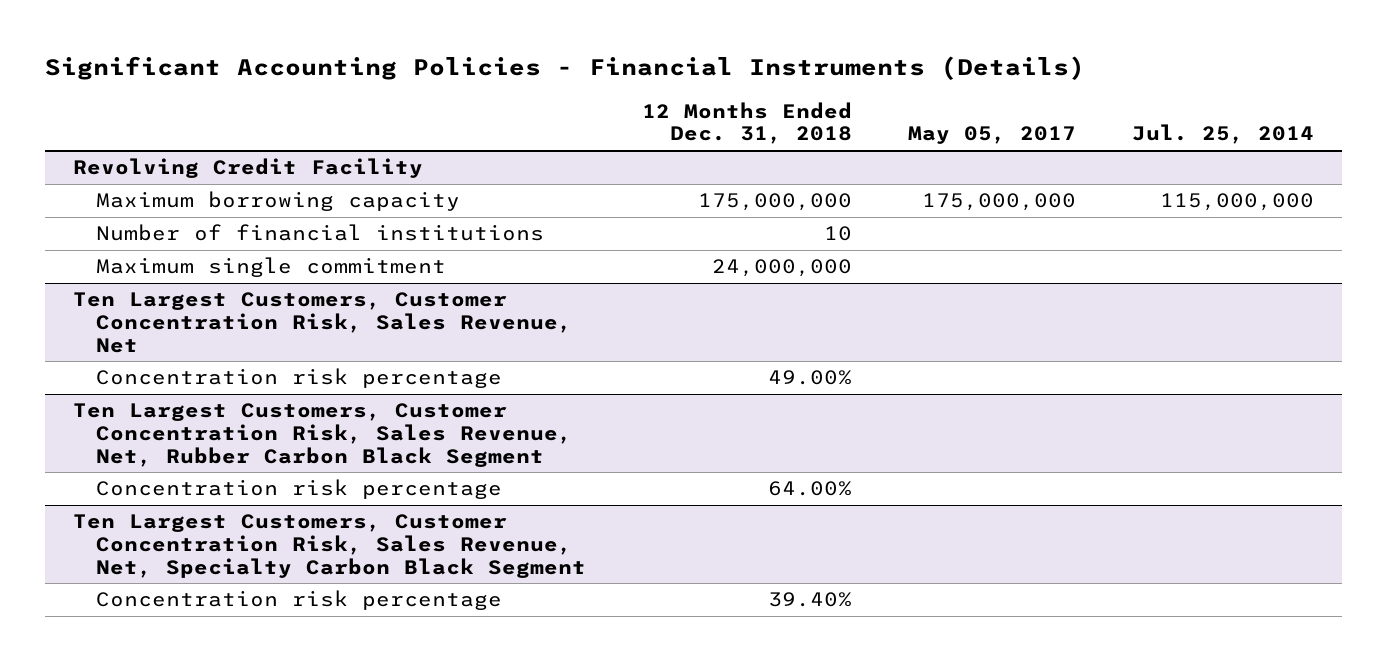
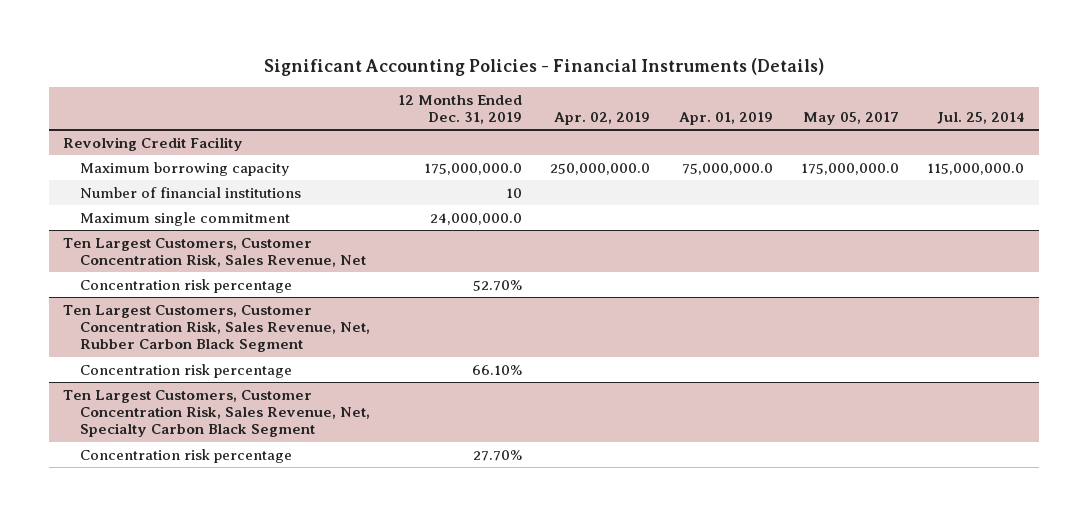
[642,101,853,145] 12 Months Ended Dec. 31, 2018 -> none
none -> [398,94,523,125] 12 Months Ended Dec. 31, 2019
none -> [554,112,651,126] Apr. 02, 2019
none -> [678,112,773,126] Apr. 01, 2019
[922,193,1077,212] 175,000,000 -> [801,162,900,175] 175,000,000.0
[1159,193,1314,212] 115,000,000 -> [927,162,1025,175] 115,000,000.0

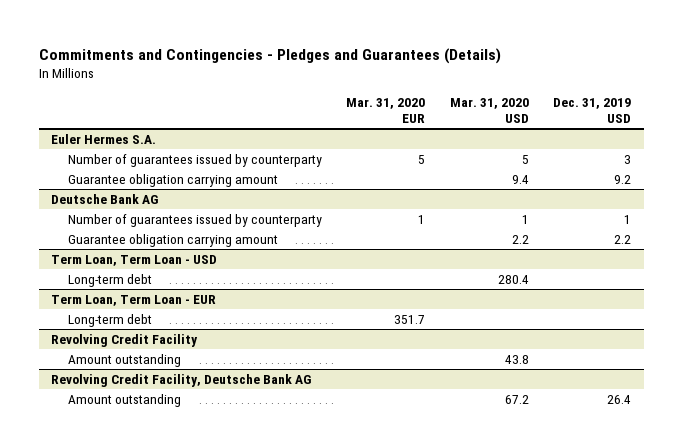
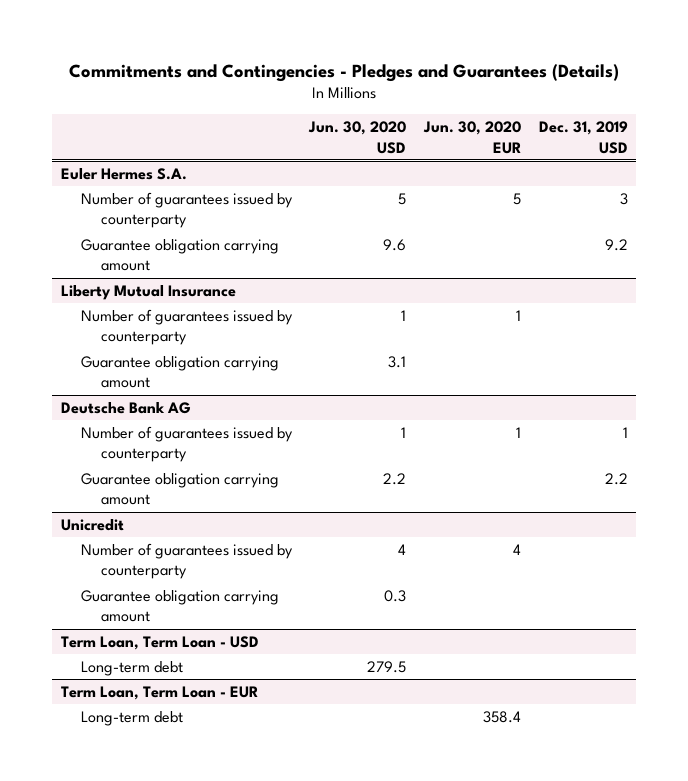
[346,97,426,123] Mar. 31, 2020 EUR -> none
[449,97,529,123] Mar. 31, 2020 USD -> none
none -> [308,121,407,154] Jun. 30, 2020 USD
none -> [423,121,522,154] Jun. 30, 2020 EUR
none -> [60,284,236,300] Liberty Mutual Insurance
none -> [80,308,293,346] Number of guarantees issued by counterparty
none -> [80,355,279,389] Guarantee obligation carrying amount
none -> [60,518,124,531] Unicredit
none -> [80,542,293,580] Number of guarantees issued by counterparty
none -> [80,589,279,623] Guarantee obligation carrying amount
[51,334,199,348] Revolving Credit Facility -> none
[67,354,181,368] Amount outstanding -> none
[51,374,312,388] Revolving Credit Facility, Deutsche Bank AG -> none
[67,394,181,408] Amount outstanding -> none

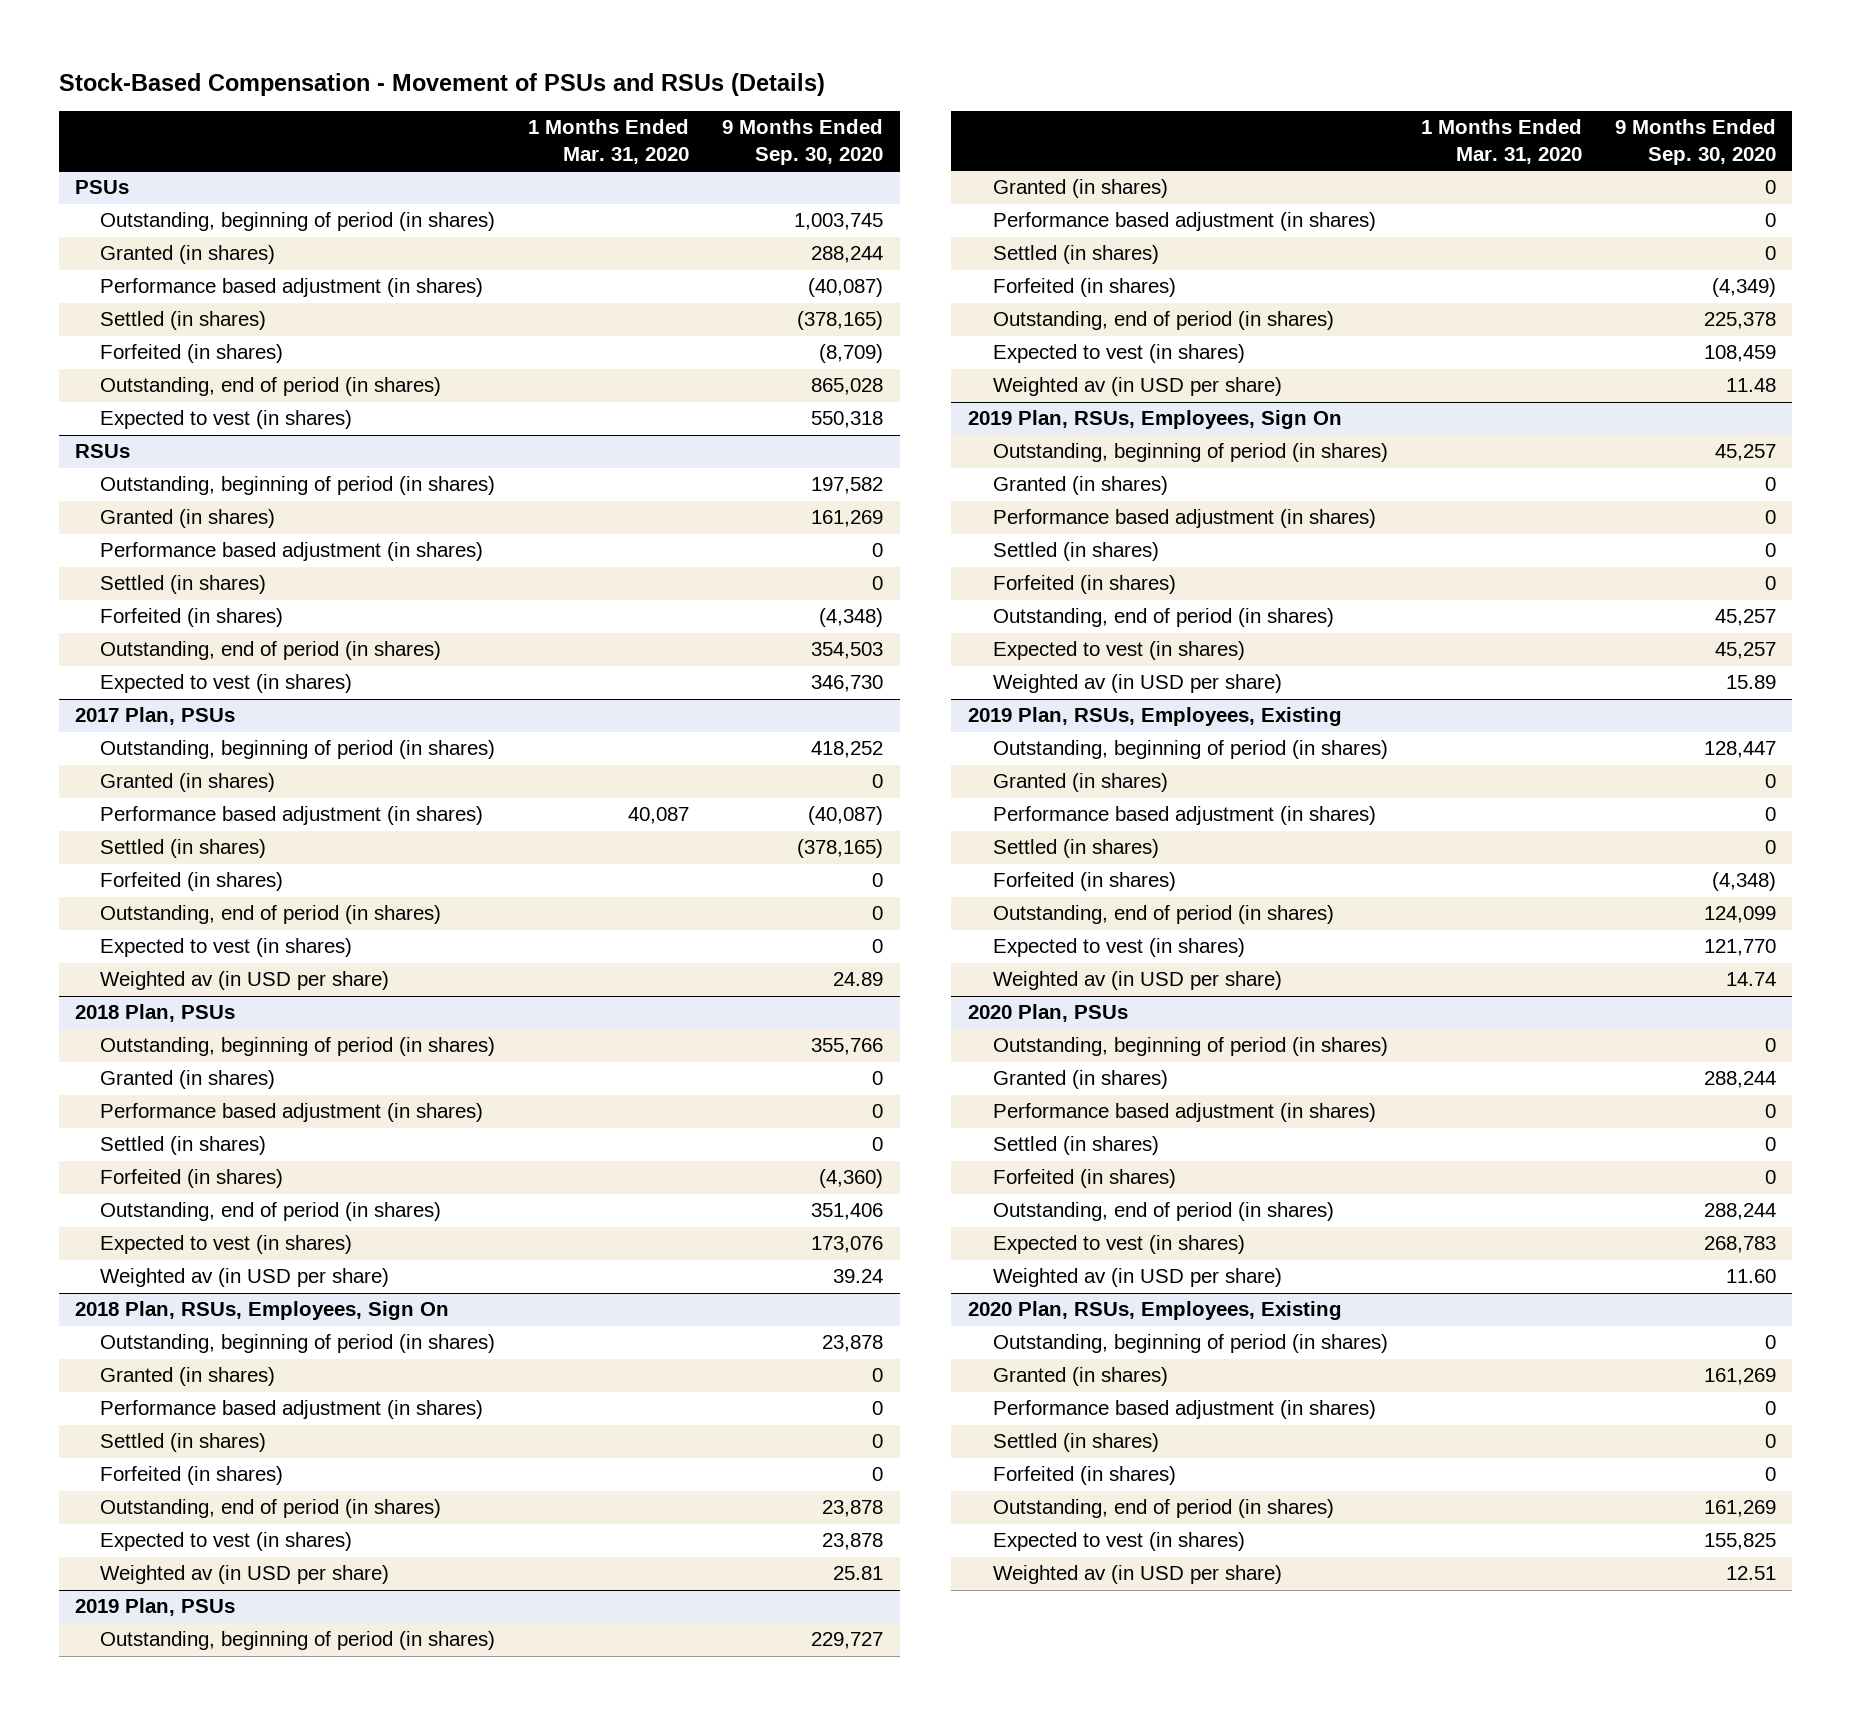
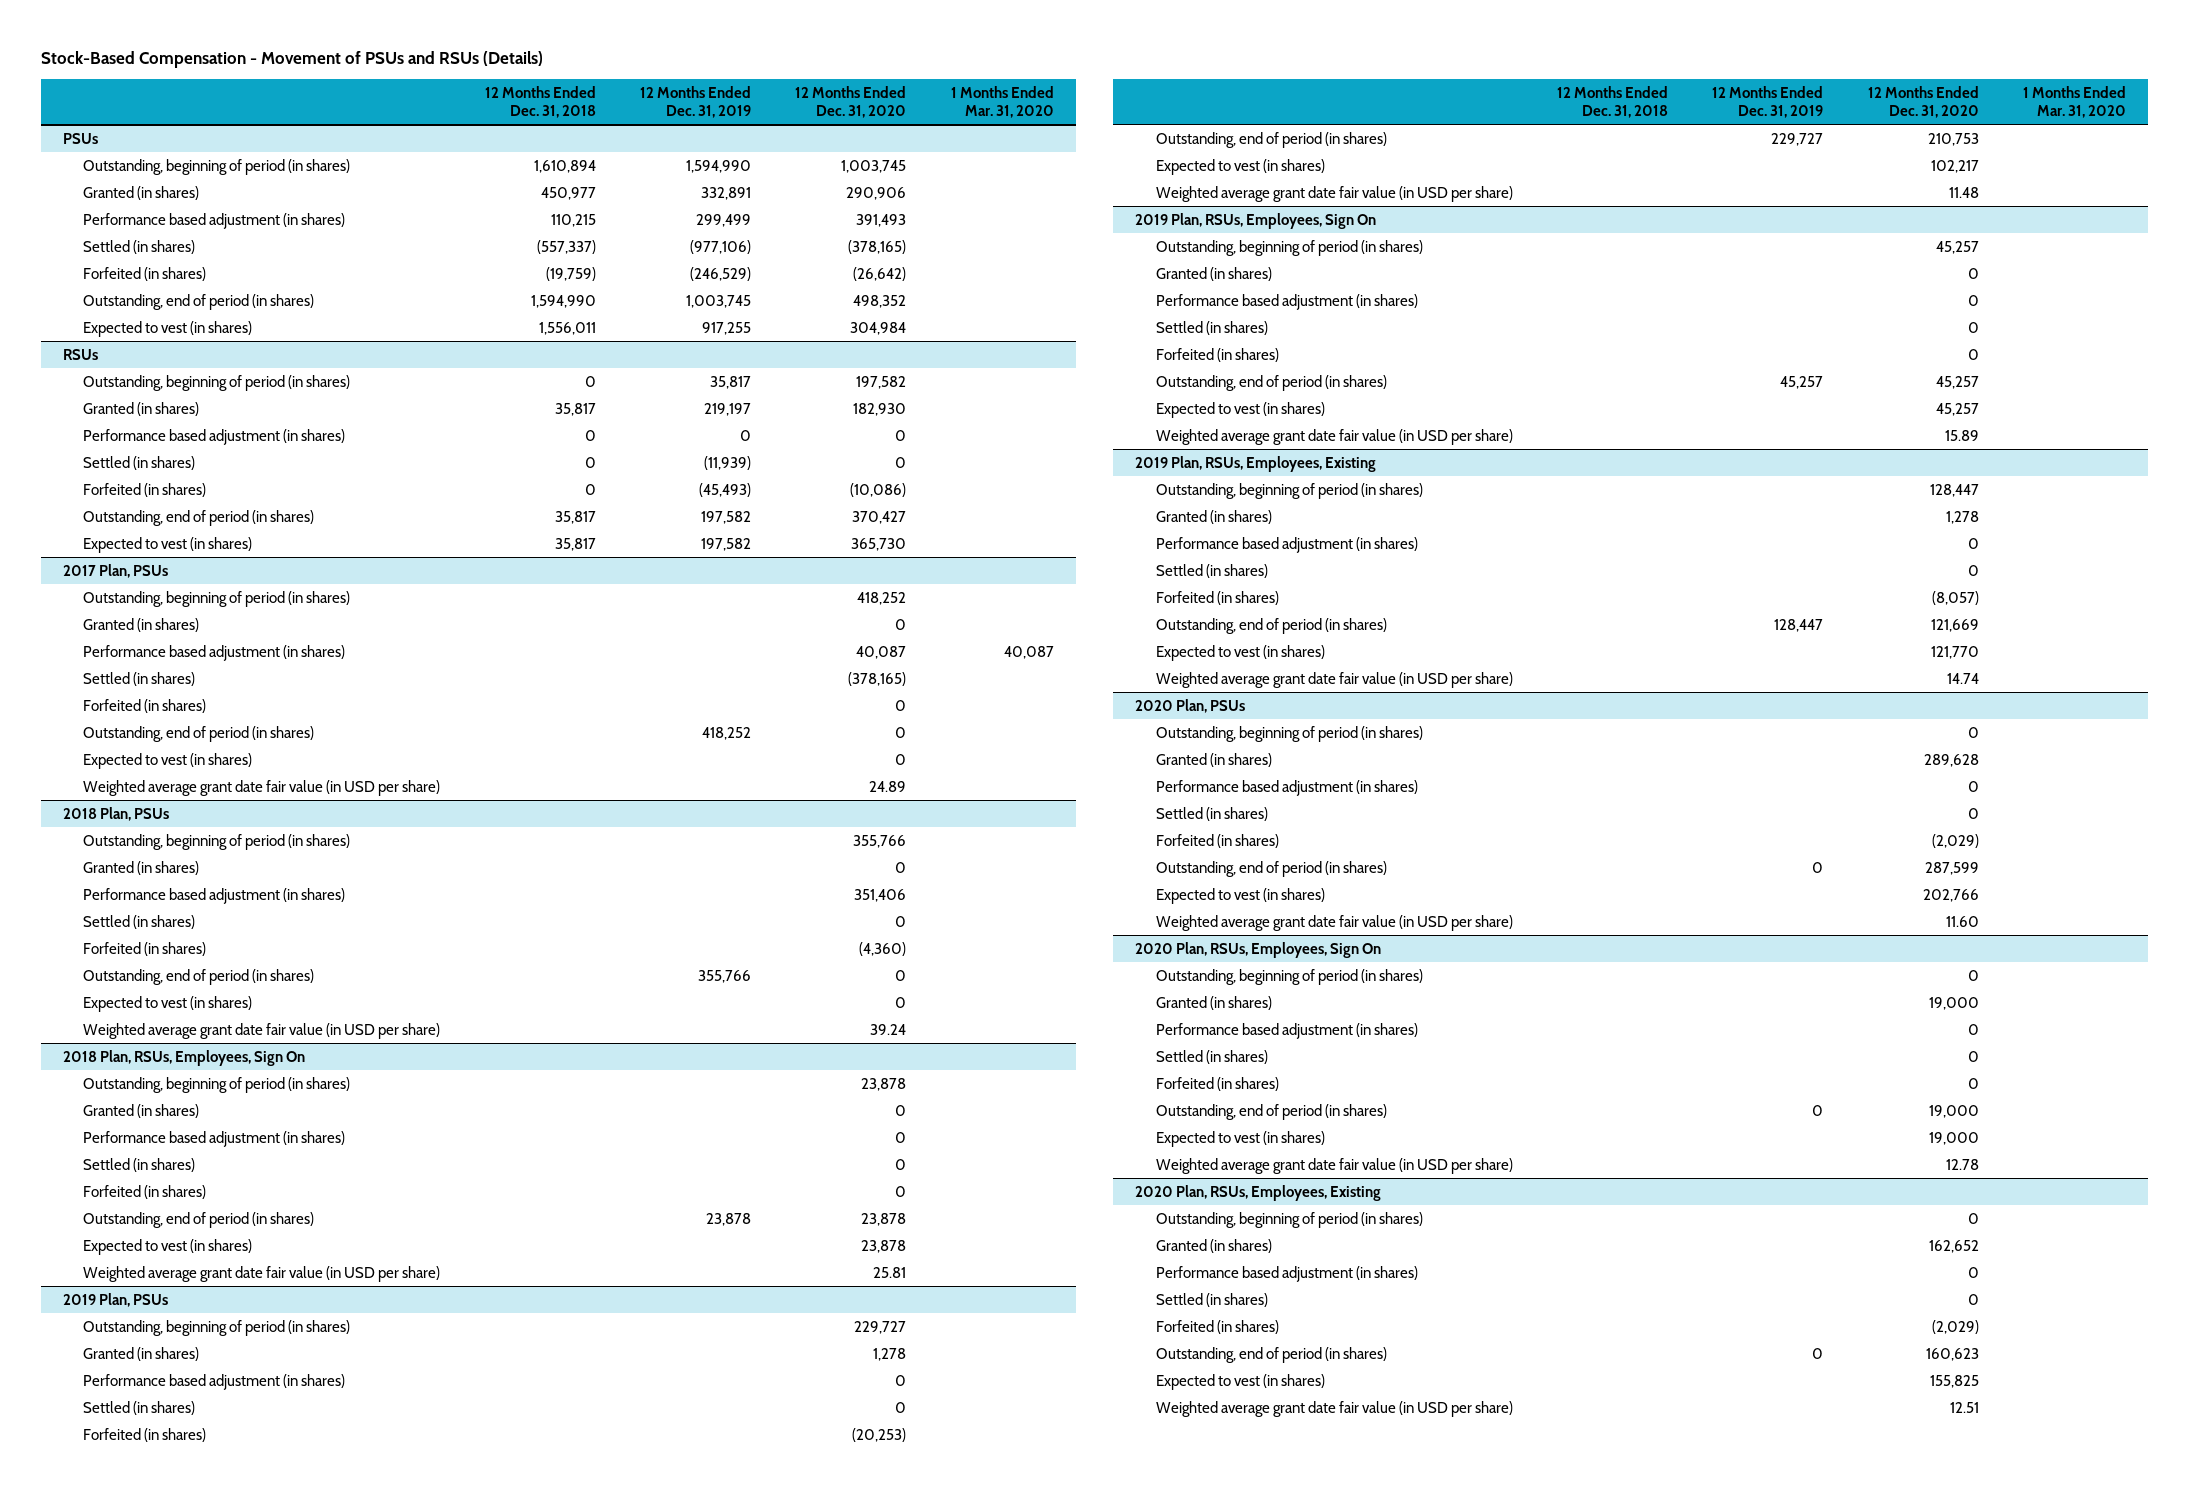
[722,119,884,165] 9 Months Ended Sep. 30, 2020 -> none
none -> [484,85,596,118] 12 Months Ended Dec. 31, 2018
none -> [639,85,751,118] 12 Months Ended Dec. 31, 2019
none -> [795,85,907,118] 12 Months Ended Dec. 31, 2020
[100,971,390,991] Weighted av (in USD per share) -> [83,779,441,796] Weighted average grant date fair value (in USD per share)
[100,1268,390,1288] Weighted av (in USD per share) -> [83,1022,441,1039] Weighted average grant date fair value (in USD per share)
[100,1565,390,1585] Weighted av (in USD per share) -> [83,1265,441,1282] Weighted average grant date fair value (in USD per share)
[992,377,1282,397] Weighted av (in USD per share) -> [1155,185,1513,202] Weighted average grant date fair value (in USD per share)
[992,674,1282,694] Weighted av (in USD per share) -> [1155,428,1513,445] Weighted average grant date fair value (in USD per share)
[992,971,1282,991] Weighted av (in USD per share) -> [1155,671,1513,688] Weighted average grant date fair value (in USD per share)
[992,1268,1282,1288] Weighted av (in USD per share) -> [1155,914,1513,931] Weighted average grant date fair value (in USD per share)
none -> [1135,941,1382,958] 2020 Plan, RSUs, Employees, Sign On
none -> [1155,968,1423,985] Outstanding, beginning of period (in shares)
none -> [1155,995,1272,1010] Granted (in shares)
none -> [1155,1022,1418,1039] Performance based adjustment (in shares)
none -> [1155,1049,1268,1064] Settled (in shares)
none -> [1155,1076,1279,1091] Forfeited (in shares)
none -> [1155,1103,1387,1120] Outstanding, end of period (in shares)
none -> [1155,1130,1325,1147] Expected to vest (in shares)
none -> [1155,1157,1513,1174] Weighted average grant date fair value (in USD per share)
[992,1565,1282,1585] Weighted av (in USD per share) -> [1155,1400,1513,1417] Weighted average grant date fair value (in USD per share)

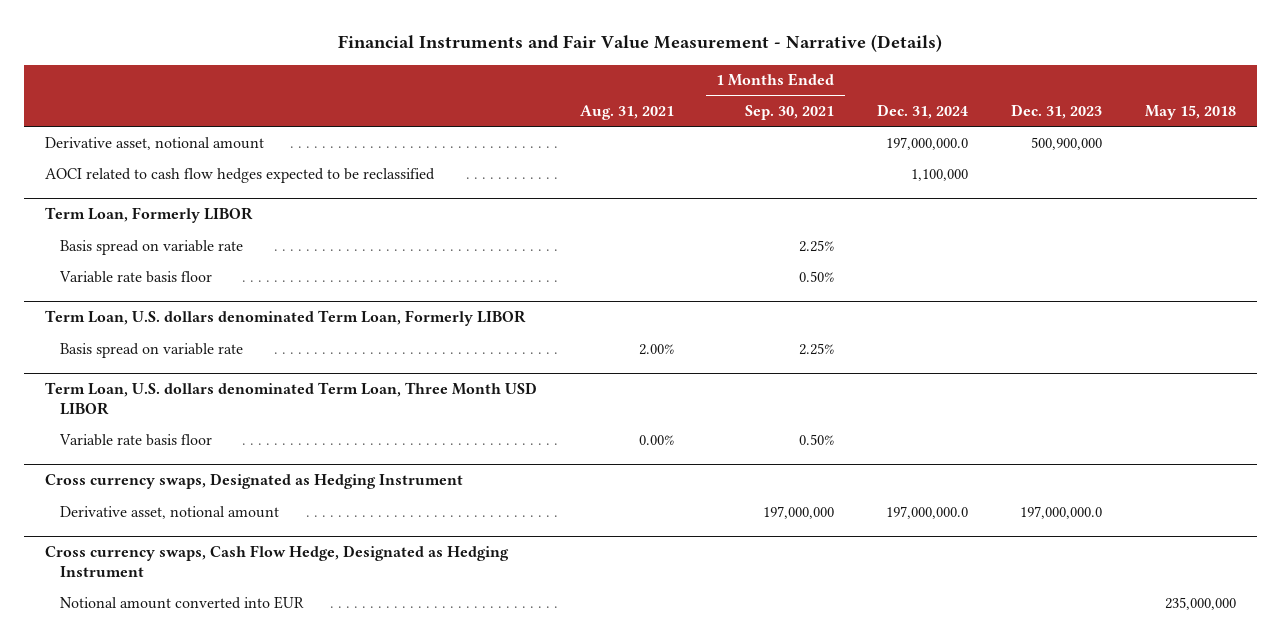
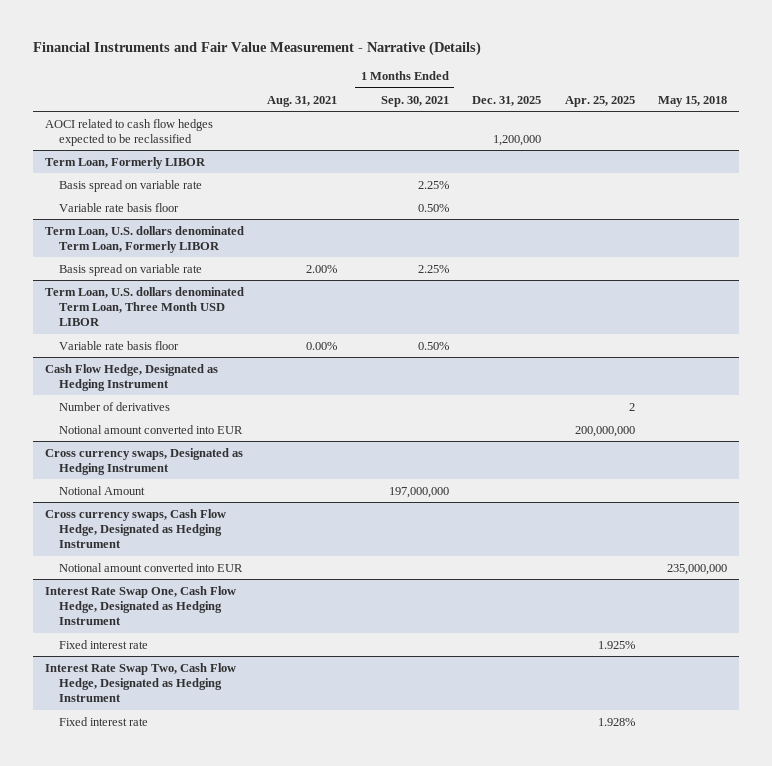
[877,104,969,120] Dec. 31, 2024 -> none
[1010,104,1102,120] Dec. 31, 2023 -> none
none -> [472,95,542,106] Dec. 31, 2025
none -> [564,95,635,107] Apr. 25, 2025
[44,136,264,150] Derivative asset, notional amount -> none
none -> [44,363,218,391] Cash Flow Hedge, Designated as Hedging Instrument
none -> [58,401,170,411] Number of derivatives
none -> [58,424,243,434] Notional amount converted into EUR
[59,505,279,519] Derivative asset, notional amount -> [58,485,145,495] Notional Amount
none -> [44,585,236,626] Interest Rate Swap One, Cash Flow Hedge, Designated as Hedging Instrument
none -> [58,639,148,649] Fixed interest rate
none -> [44,662,236,703] Interest Rate Swap Two, Cash Flow Hedge, Designated as Hedging Instrument
none -> [58,716,148,726] Fixed interest rate

